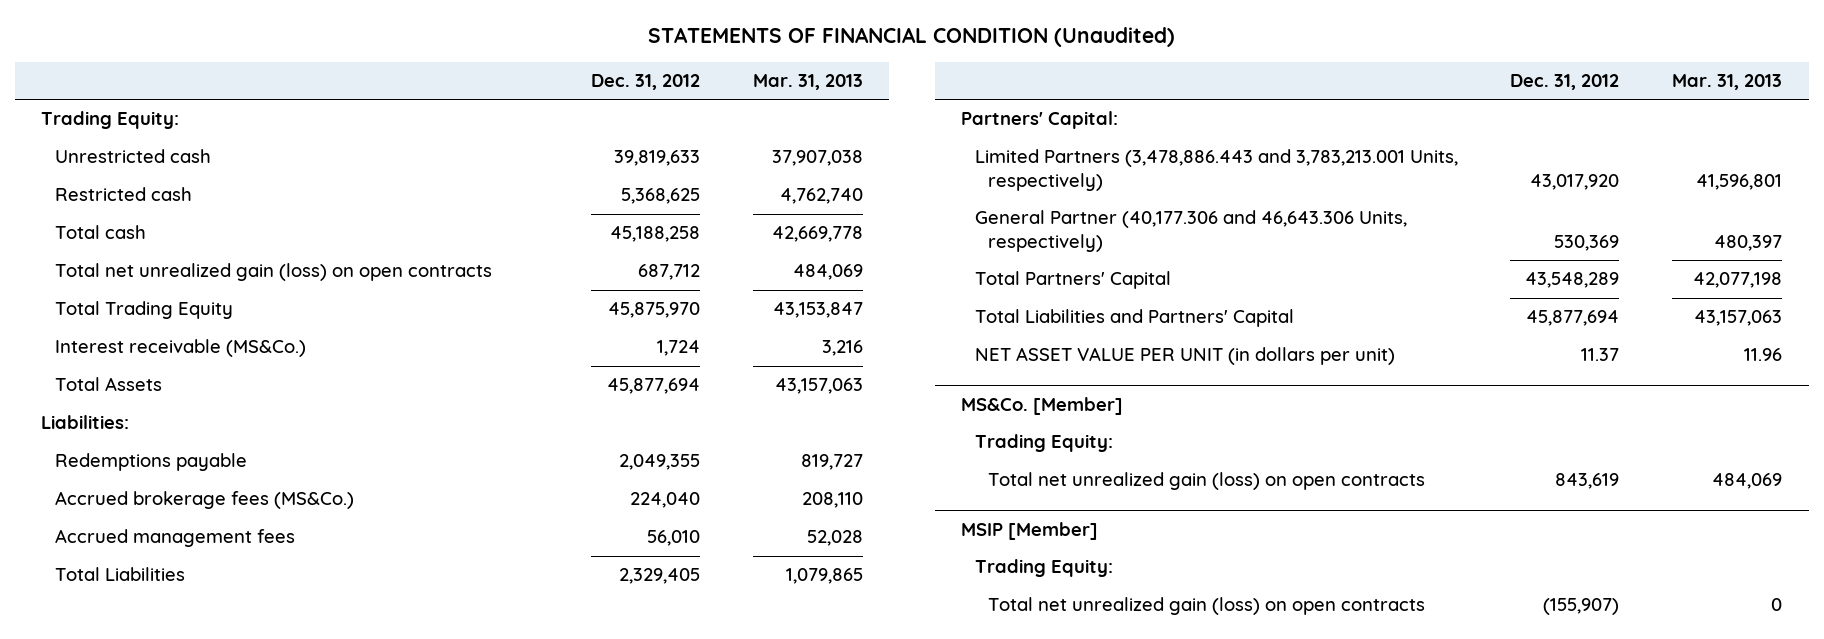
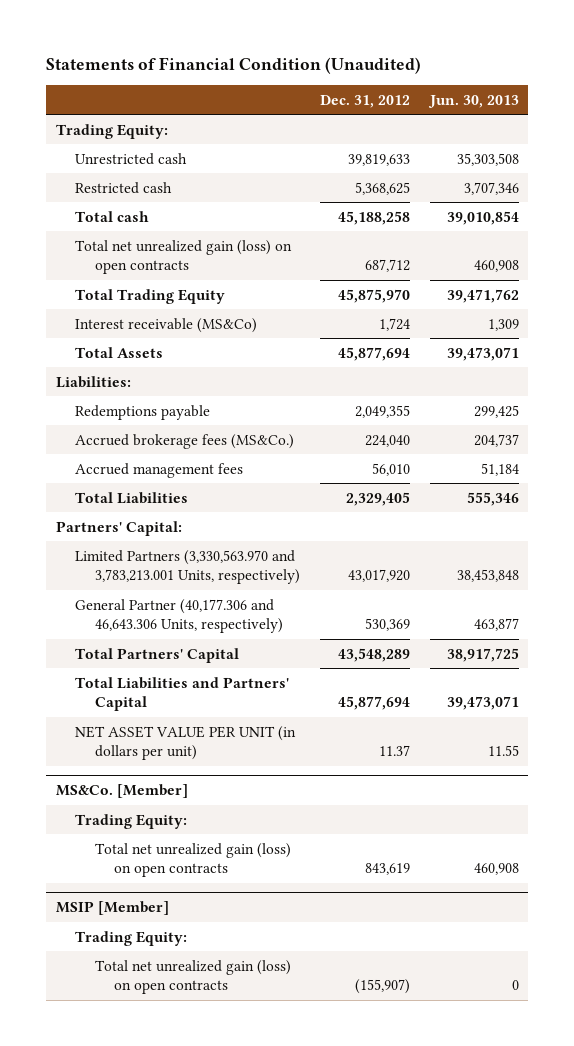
[647,27,1175,48] STATEMENTS OF FINANCIAL CONDITION (Unaudited) -> [45,56,421,74] Statements of Financial Condition (Unaudited)
[752,73,863,90] Mar. 31, 2013 -> none
none -> [427,94,519,108] Jun. 30, 2013
[54,339,306,358] Interest receivable (MS&Co.) -> [75,317,258,333] Interest receivable (MS&Co)
[974,149,1458,191] Limited Partners (3,478,886.443 and 3,783,213.001 Units, respectively) -> [75,549,300,584] Limited Partners (3,330,563.970 and 3,783,213.001 Units, respectively)

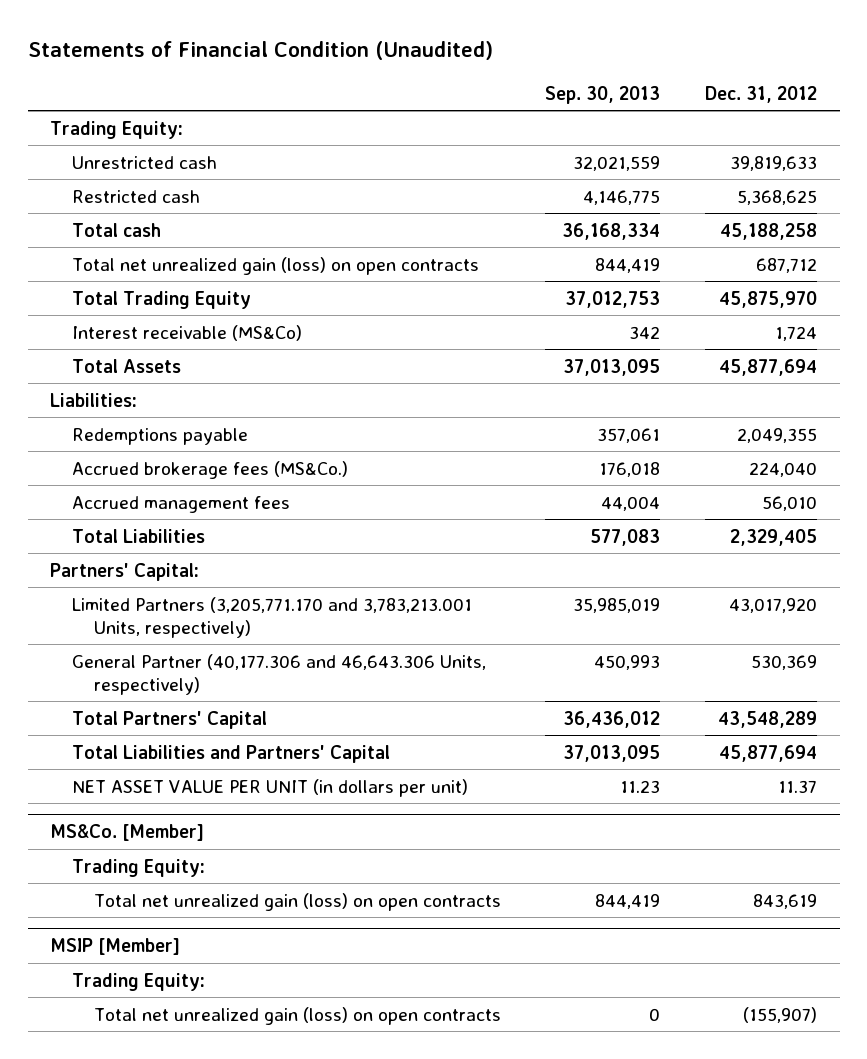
[427,94,519,108] Jun. 30, 2013 -> none
none -> [545,85,661,104] Sep. 30, 2013
[75,549,300,584] Limited Partners (3,330,563.970 and 3,783,213.001 Units, respectively) -> [71,596,472,638] Limited Partners (3,205,771.170 and 3,783,213.001 Units, respectively)

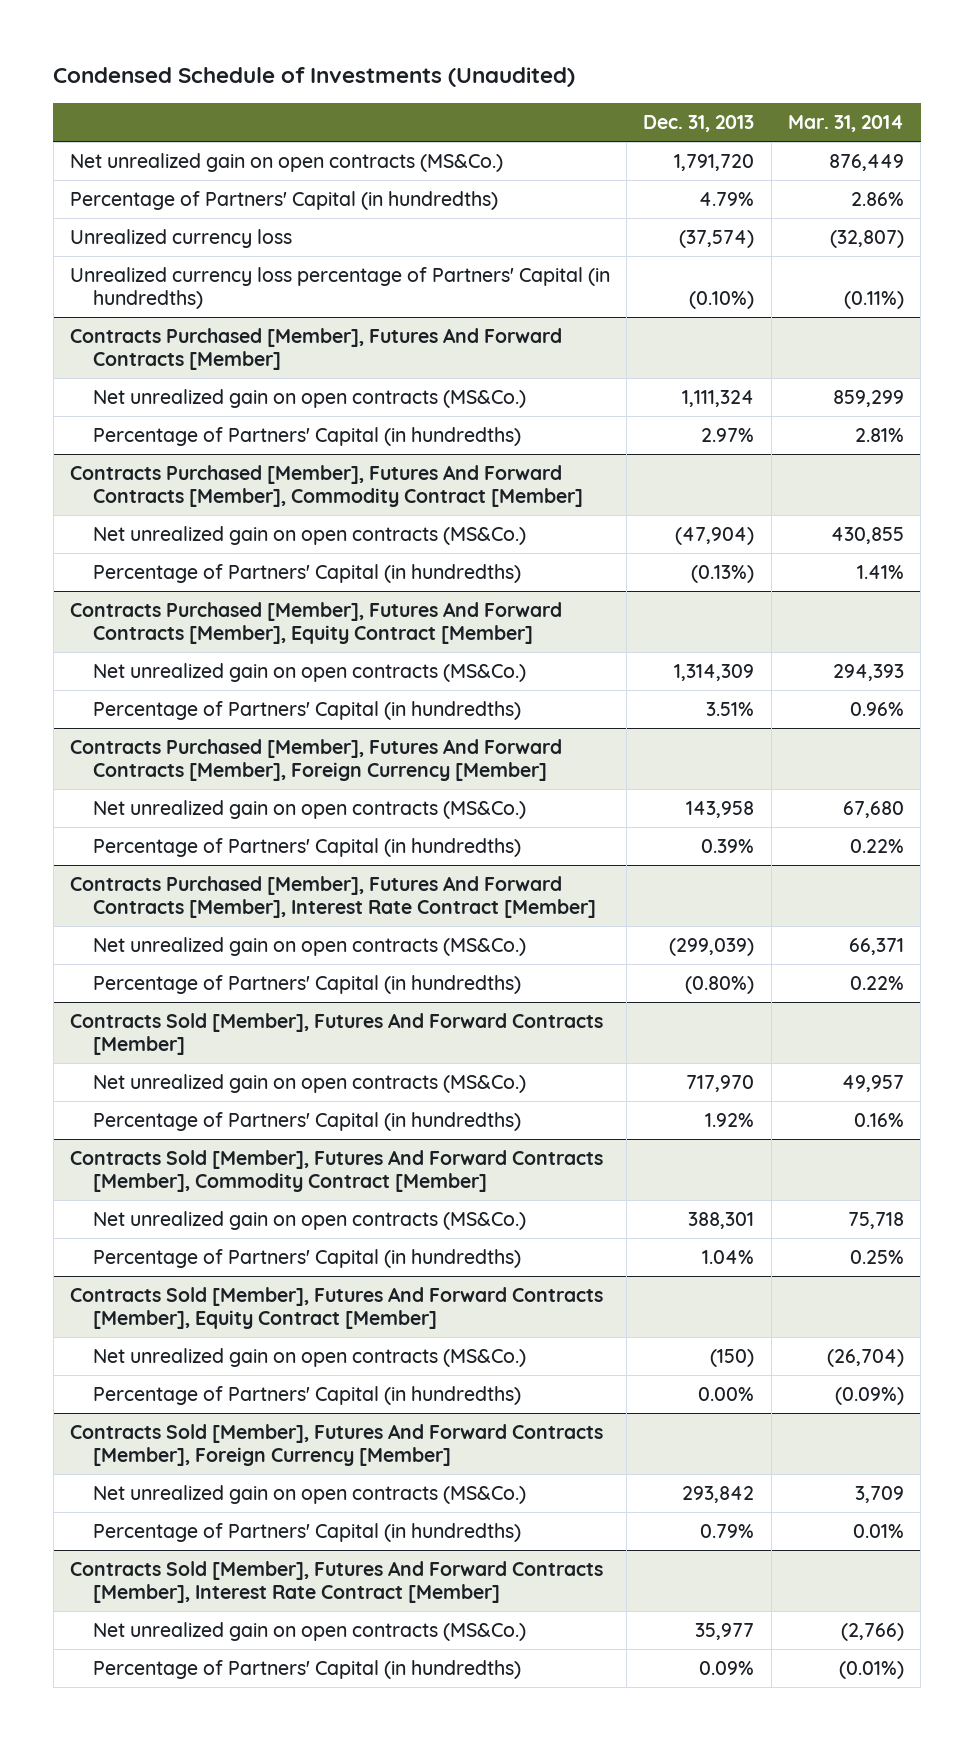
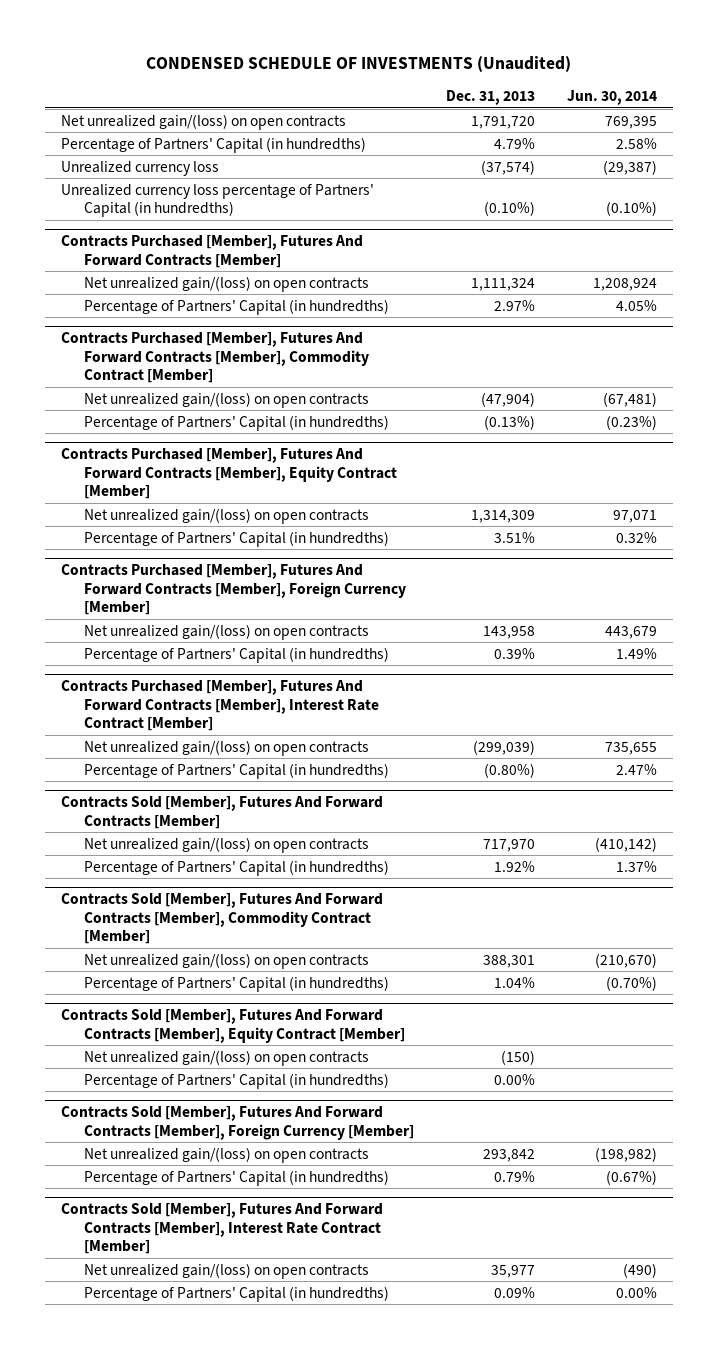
[53,67,576,88] Condensed Schedule of Investments (Unaudited) -> [146,56,572,73] CONDENSED SCHEDULE OF INVESTMENTS (Unaudited)
[787,115,904,133] Mar. 31, 2014 -> none
none -> [566,90,657,106] Jun. 30, 2014
[69,152,503,172] Net unrealized gain on open contracts (MS&Co.) -> [61,113,347,130] Net unrealized gain/(loss) on open contracts
[93,388,527,408] Net unrealized gain on open contracts (MS&Co.) -> [84,275,370,292] Net unrealized gain/(loss) on open contracts
[93,525,527,545] Net unrealized gain on open contracts (MS&Co.) -> [84,391,370,408] Net unrealized gain/(loss) on open contracts
[93,662,527,682] Net unrealized gain on open contracts (MS&Co.) -> [84,507,370,524] Net unrealized gain/(loss) on open contracts
[93,799,527,819] Net unrealized gain on open contracts (MS&Co.) -> [84,623,370,640] Net unrealized gain/(loss) on open contracts
[93,936,527,956] Net unrealized gain on open contracts (MS&Co.) -> [84,739,370,756] Net unrealized gain/(loss) on open contracts
[93,1073,527,1093] Net unrealized gain on open contracts (MS&Co.) -> [84,836,370,853] Net unrealized gain/(loss) on open contracts
[93,1210,527,1230] Net unrealized gain on open contracts (MS&Co.) -> [84,952,370,969] Net unrealized gain/(loss) on open contracts
[93,1347,527,1367] Net unrealized gain on open contracts (MS&Co.) -> [84,1049,370,1066] Net unrealized gain/(loss) on open contracts
[93,1484,527,1504] Net unrealized gain on open contracts (MS&Co.) -> [84,1146,370,1163] Net unrealized gain/(loss) on open contracts
[93,1621,527,1641] Net unrealized gain on open contracts (MS&Co.) -> [84,1262,370,1279] Net unrealized gain/(loss) on open contracts

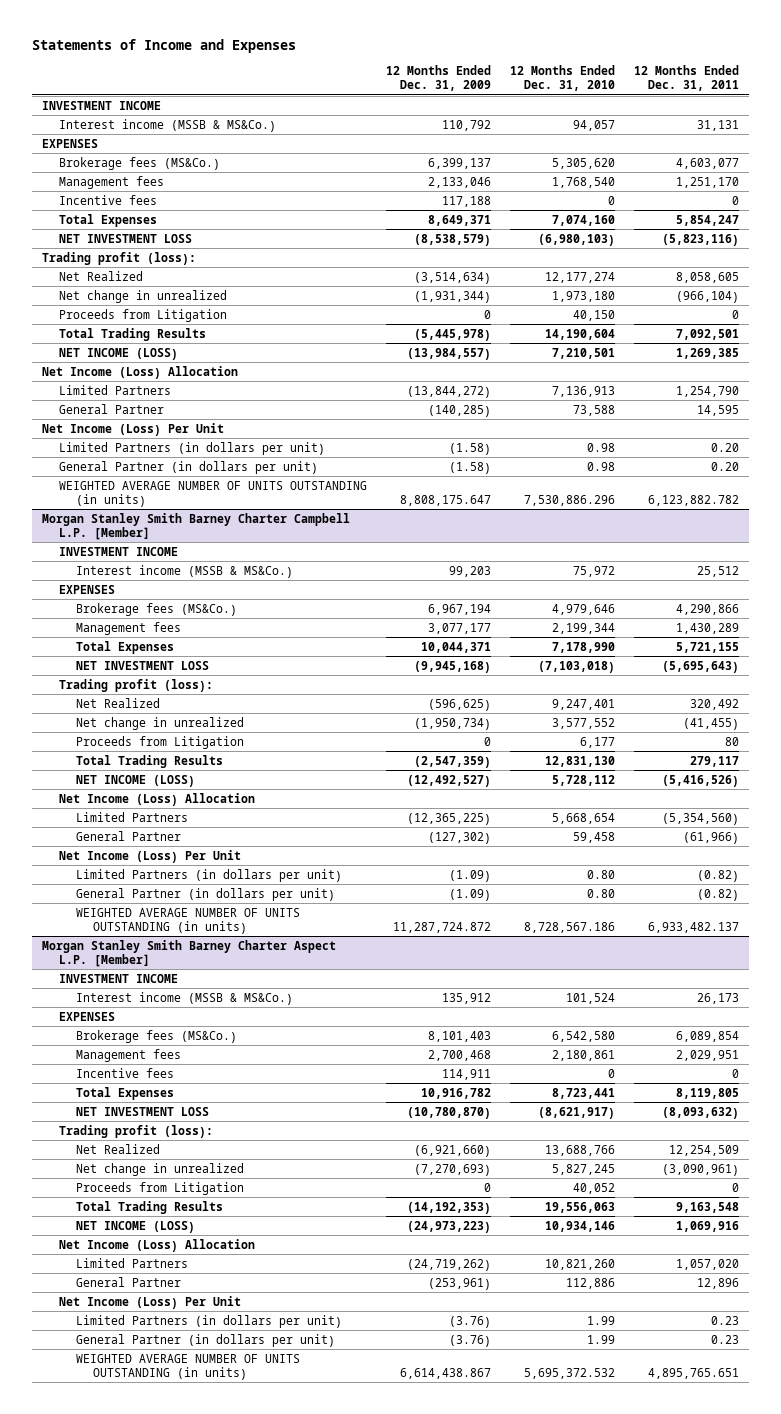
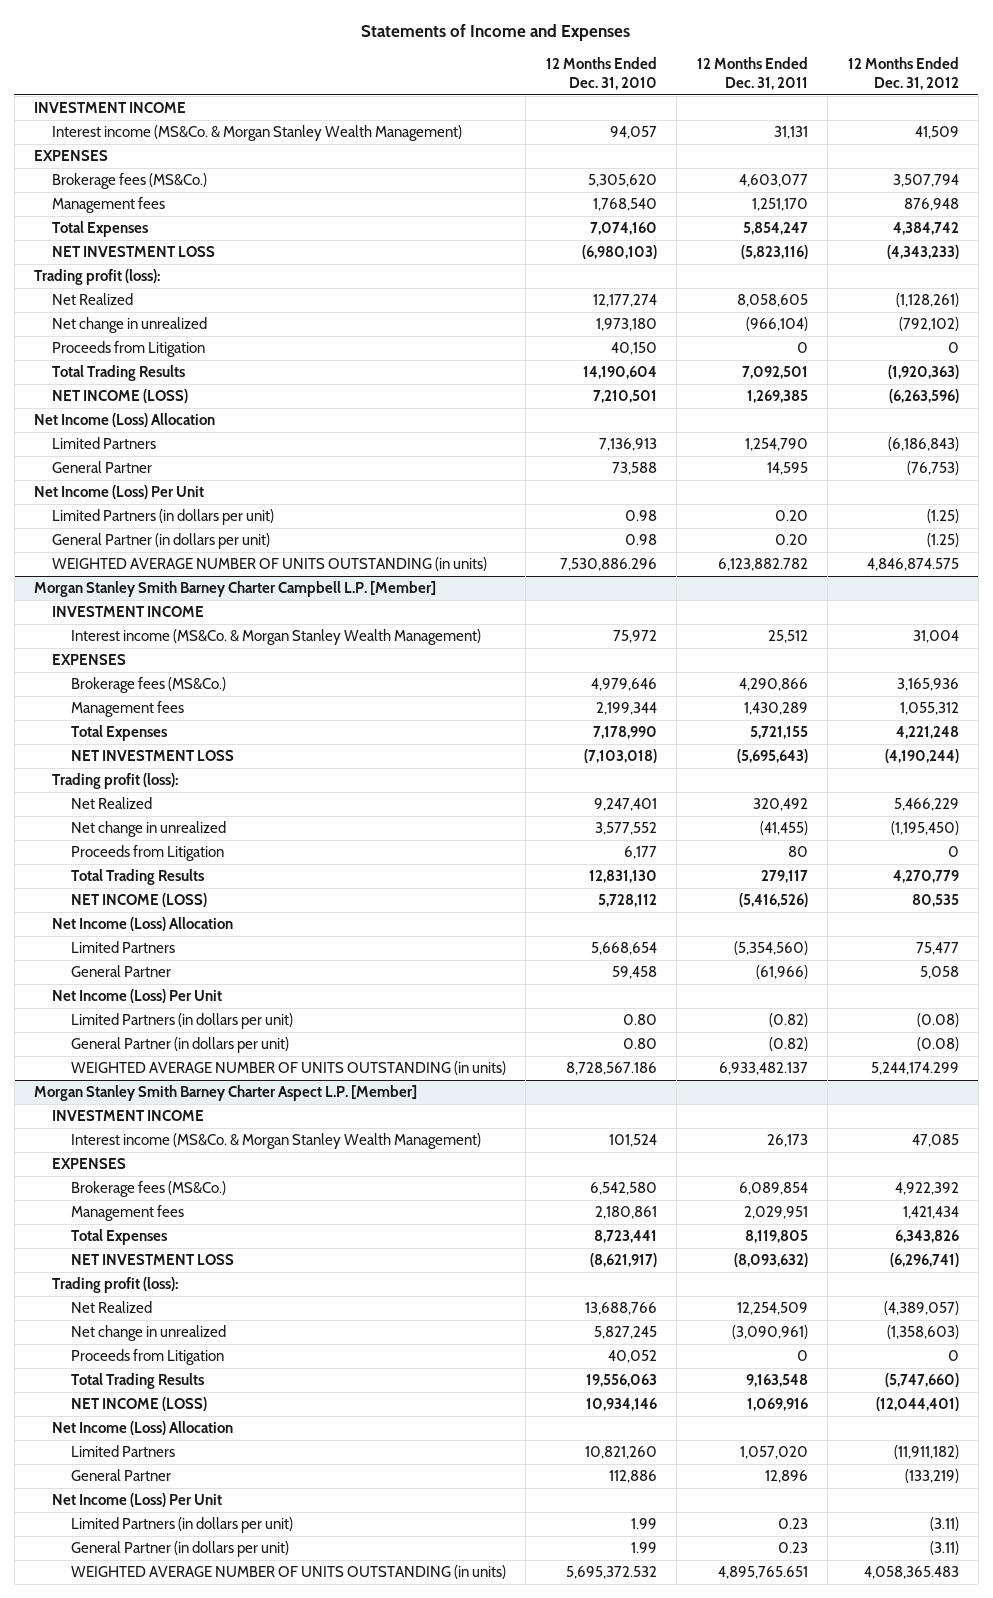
[386,65,492,92] 12 Months Ended Dec. 31, 2009 -> none
none -> [847,57,959,91] 12 Months Ended Dec. 31, 2012
[58,118,276,132] Interest income (MSSB & MS&Co.) -> [52,125,463,142] Interest income (MS&Co. & Morgan Stanley Wealth Management)
[58,194,157,205] Incentive fees -> none
[76,564,294,578] Interest income (MSSB & MS&Co.) -> [70,629,481,646] Interest income (MS&Co. & Morgan Stanley Wealth Management)
[76,991,294,1005] Interest income (MSSB & MS&Co.) -> [70,1133,481,1150] Interest income (MS&Co. & Morgan Stanley Wealth Management)
[76,1067,175,1078] Incentive fees -> none

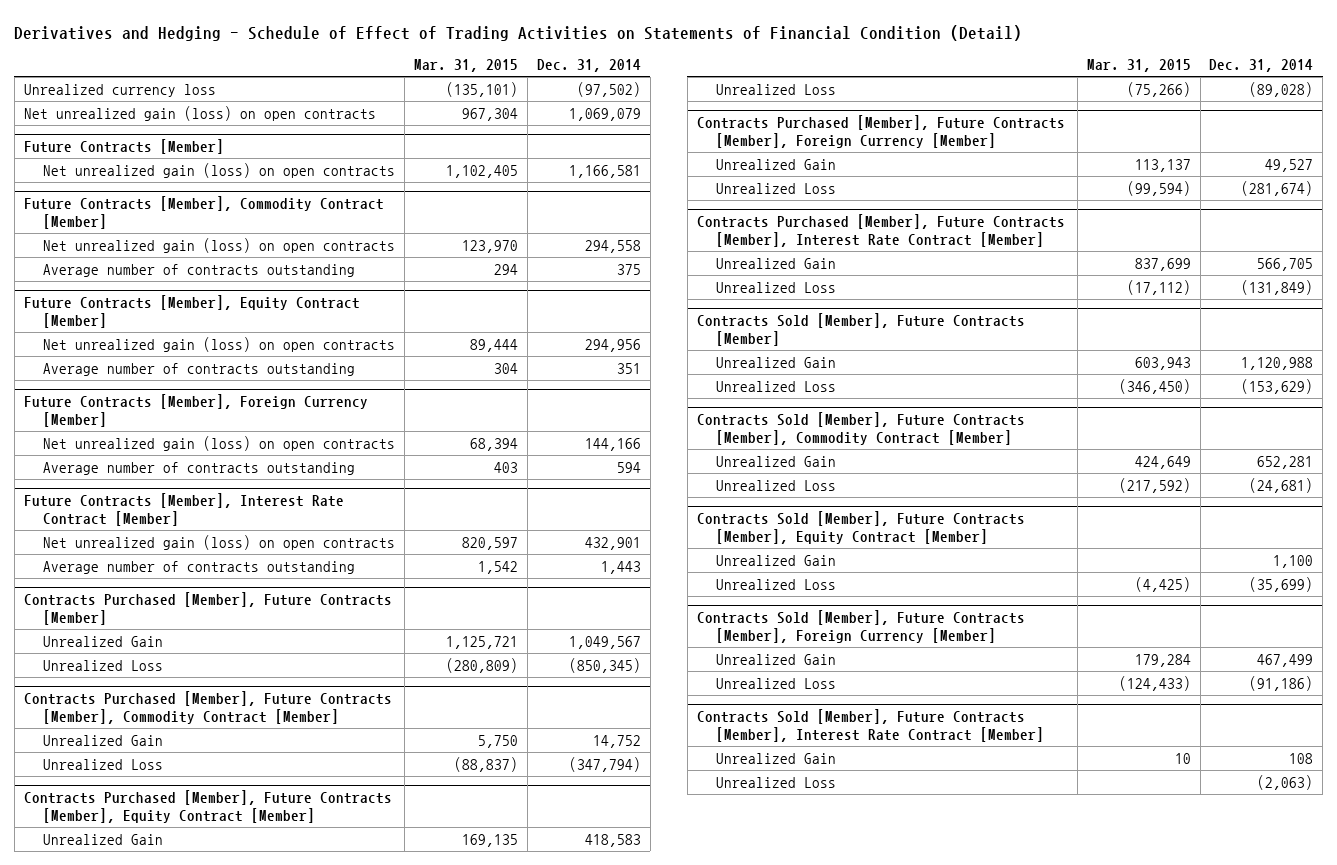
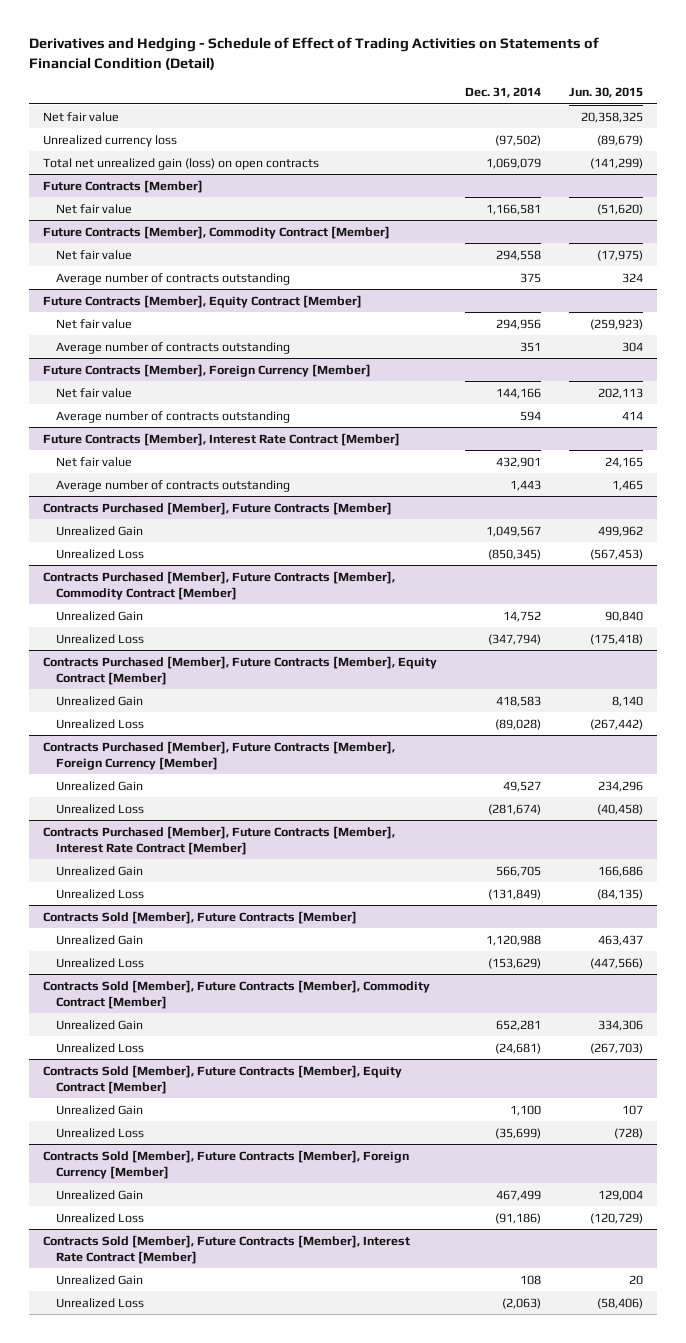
[413,59,518,73] Mar. 31, 2015 -> none
none -> [568,86,643,98] Jun. 30, 2015
none -> [42,111,119,122] Net fair value
[23,105,376,121] Net unrealized gain (loss) on open contracts -> [42,157,319,170] Total net unrealized gain (loss) on open contracts
[43,162,396,178] Net unrealized gain (loss) on open contracts -> [55,203,132,214] Net fair value
[43,237,396,253] Net unrealized gain (loss) on open contracts -> [55,249,132,260] Net fair value
[43,336,396,352] Net unrealized gain (loss) on open contracts -> [55,318,132,329] Net fair value
[43,435,396,451] Net unrealized gain (loss) on open contracts -> [55,387,132,398] Net fair value
[43,534,396,550] Net unrealized gain (loss) on open contracts -> [55,456,132,467] Net fair value

